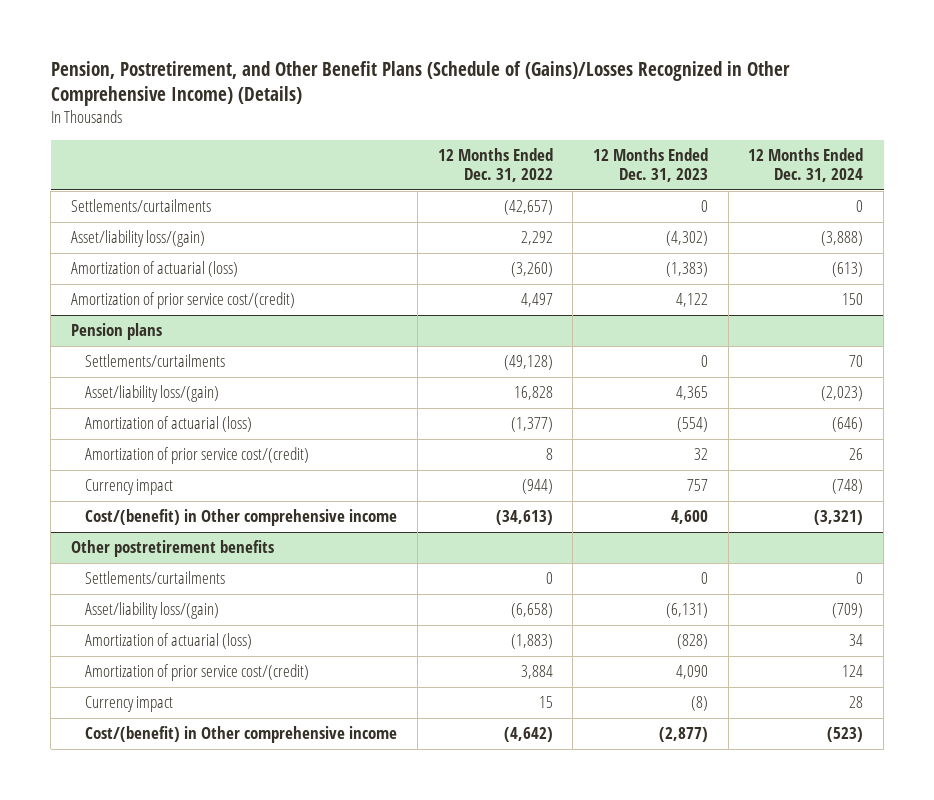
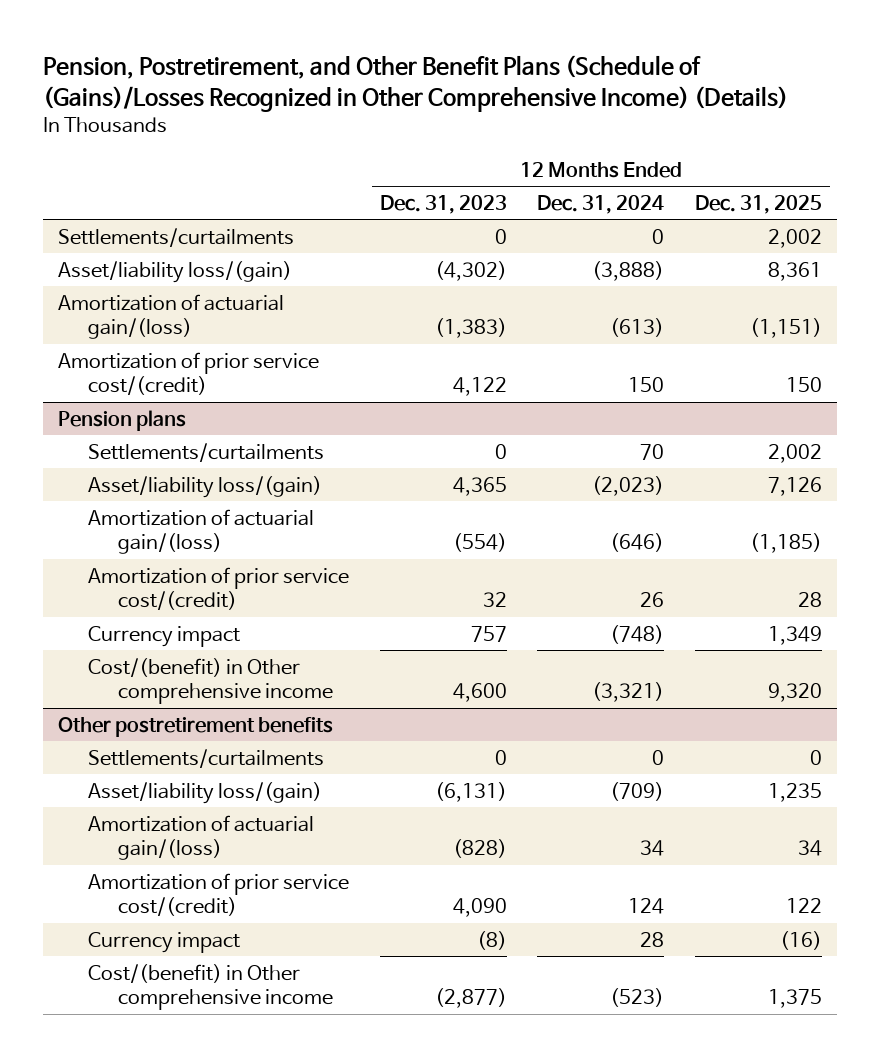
[437,148,553,182] 12 Months Ended Dec. 31, 2022 -> none
none -> [695,194,823,214] Dec. 31, 2025
[71,261,239,278] Amortization of actuarial (loss) -> [58,293,285,340] Amortization of actuarial gain/(loss)
[85,416,253,433] Amortization of actuarial (loss) -> [88,508,315,555] Amortization of actuarial gain/(loss)
[85,633,253,650] Amortization of actuarial (loss) -> [88,814,315,861] Amortization of actuarial gain/(loss)

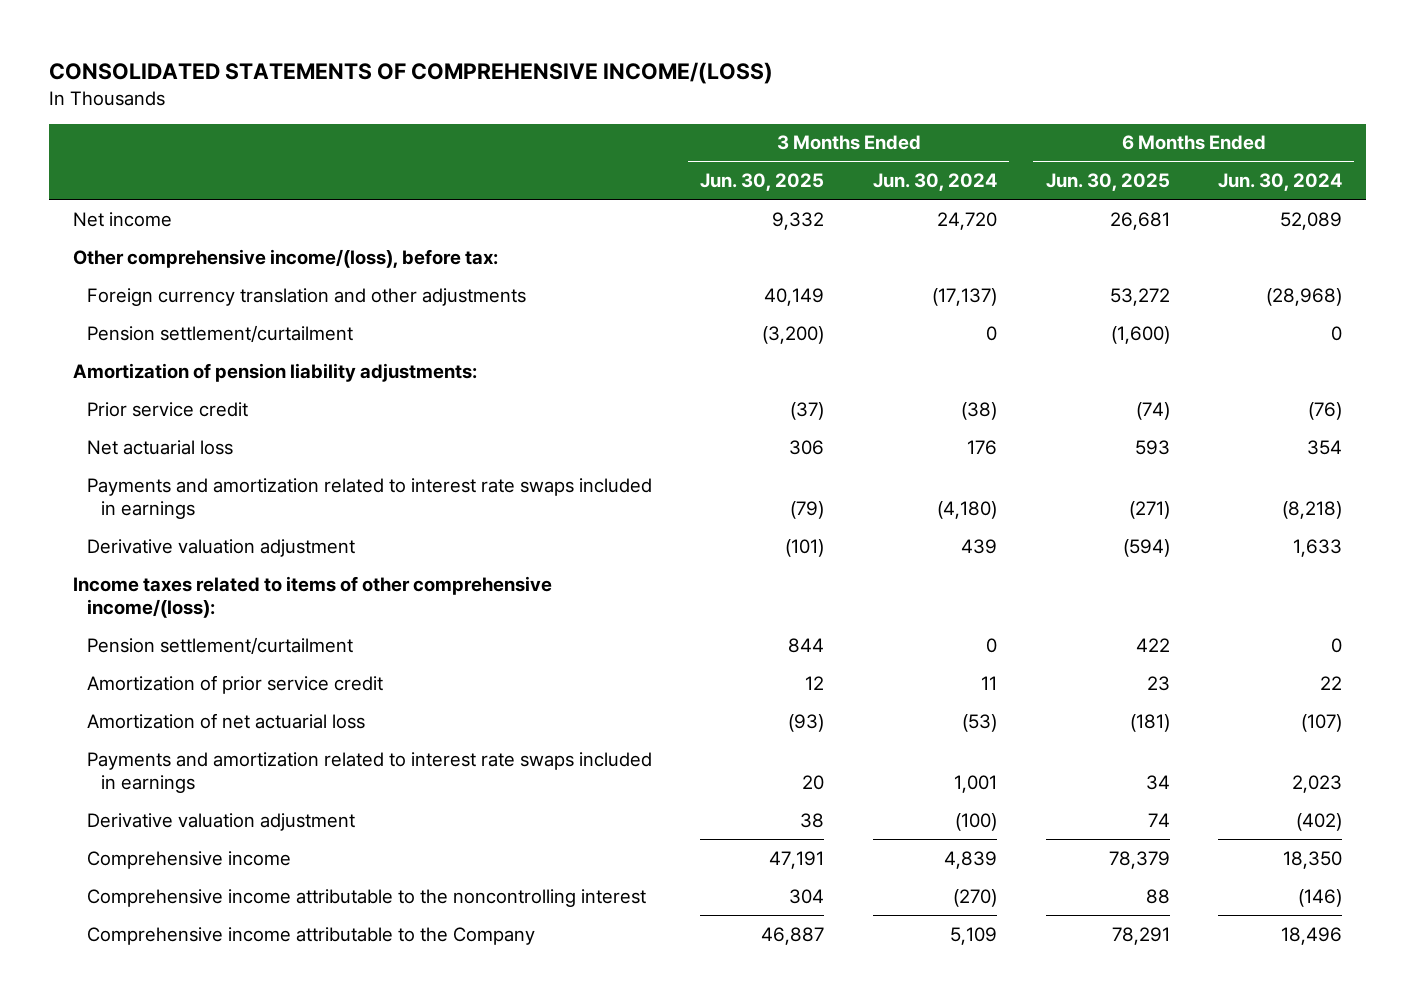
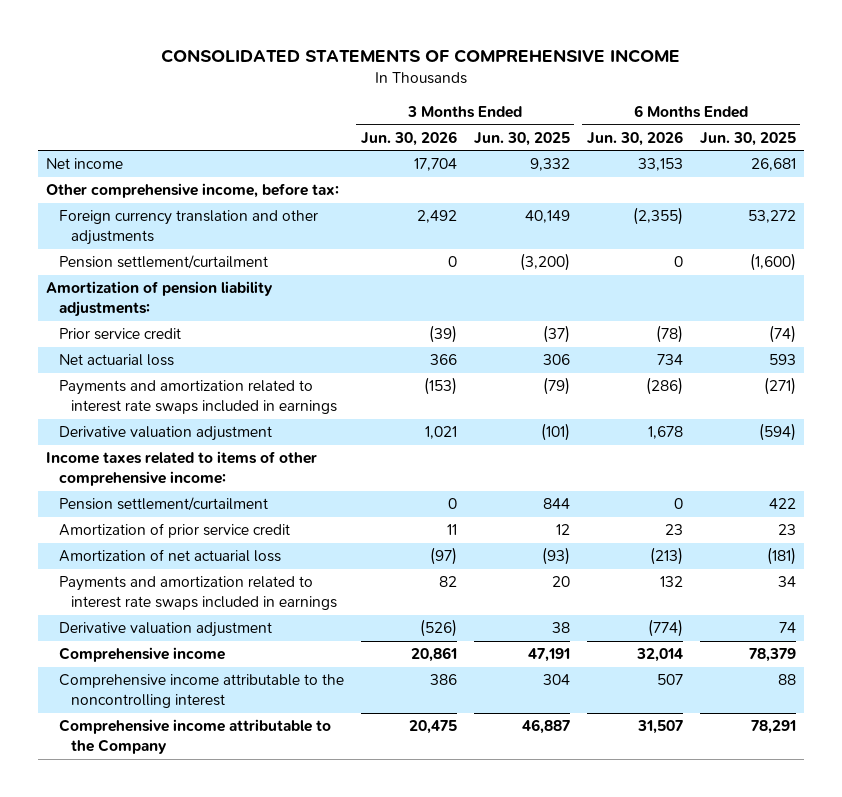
[48,61,773,84] CONSOLIDATED STATEMENTS OF COMPREHENSIVE INCOME/(LOSS) -> [160,48,680,63] CONSOLIDATED STATEMENTS OF COMPREHENSIVE INCOME
[872,173,997,192] Jun. 30, 2024 -> none
[1218,173,1343,192] Jun. 30, 2024 -> none
none -> [360,130,457,146] Jun. 30, 2026
none -> [586,130,683,146] Jun. 30, 2026
[73,248,499,268] Other comprehensive income/(loss), before tax: -> [46,183,340,199] Other comprehensive income, before tax:
[73,575,553,618] Income taxes related to items of other comprehensive income/(loss): -> [46,451,318,487] Income taxes related to items of other comprehensive income:

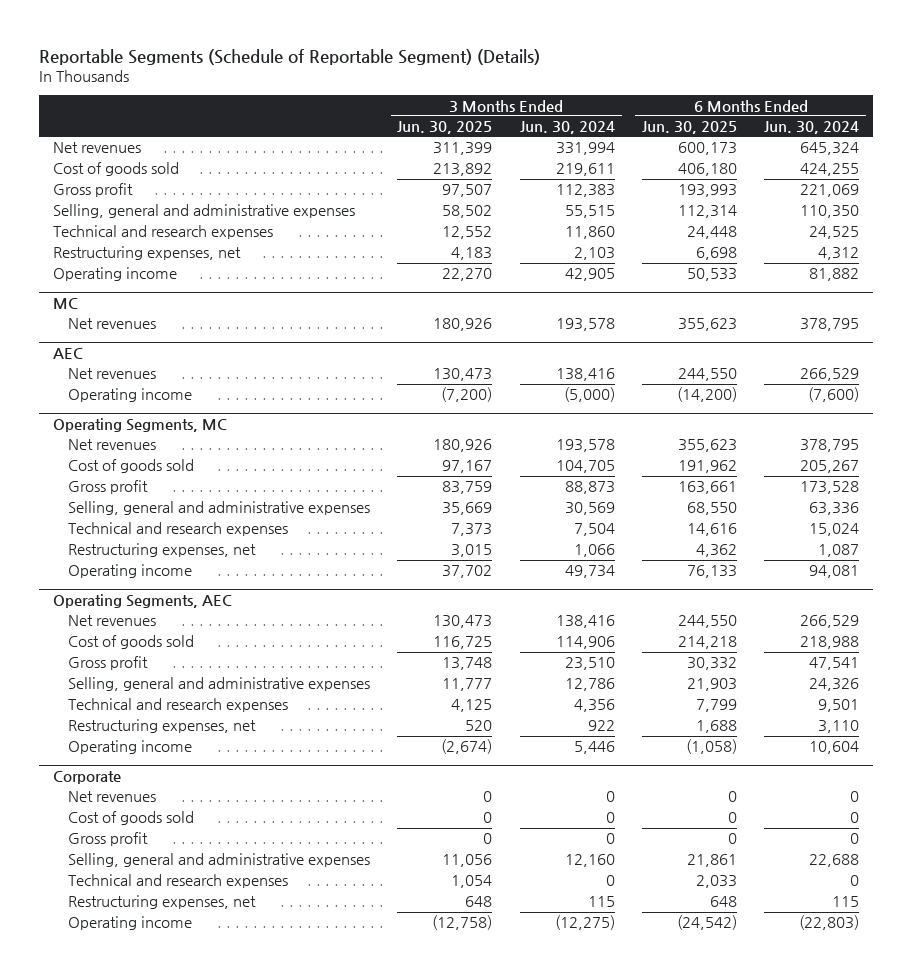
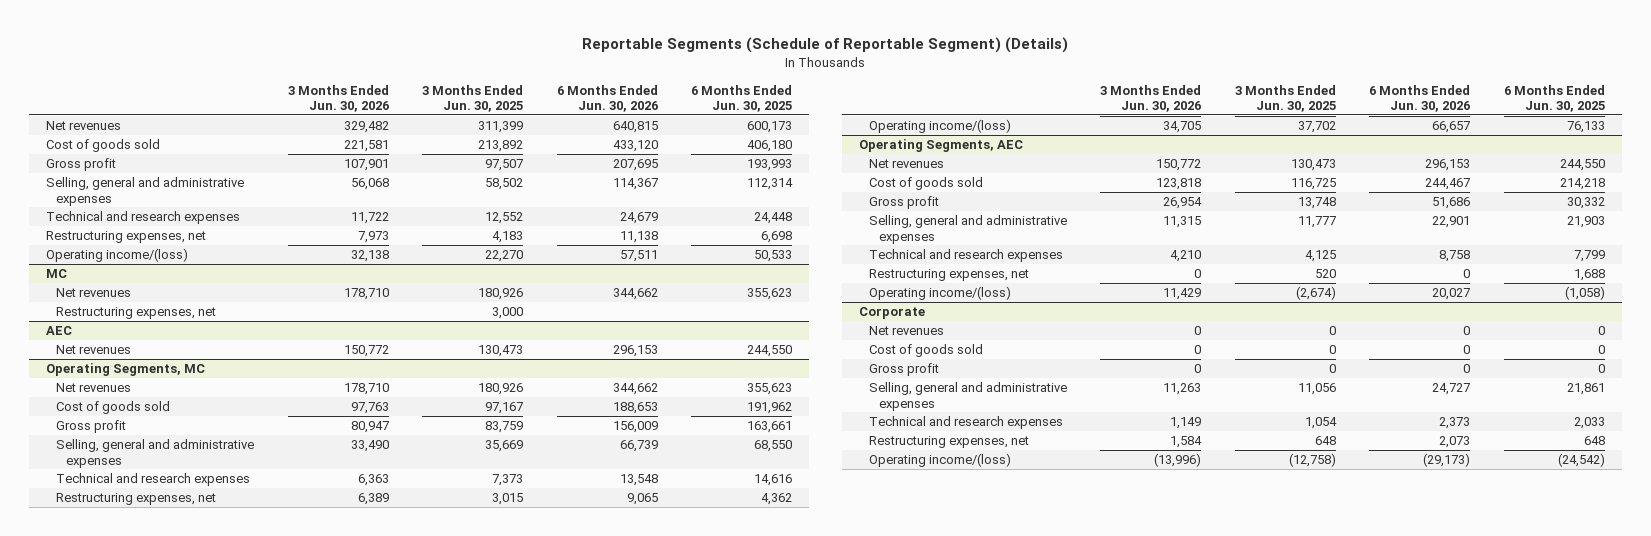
[519,121,615,135] Jun. 30, 2024 -> none
[764,121,860,135] Jun. 30, 2024 -> none
none -> [287,84,389,112] 3 Months Ended Jun. 30, 2026
none -> [556,84,658,112] 6 Months Ended Jun. 30, 2026
[52,267,177,282] Operating income -> [45,248,188,263] Operating income/(loss)
none -> [55,307,216,320] Restructuring expenses, net
[68,388,193,403] Operating income -> none
[68,564,193,579] Operating income -> [868,119,1011,134] Operating income/(loss)
[68,740,193,755] Operating income -> [868,286,1011,301] Operating income/(loss)
[68,916,193,931] Operating income -> [868,453,1011,468] Operating income/(loss)

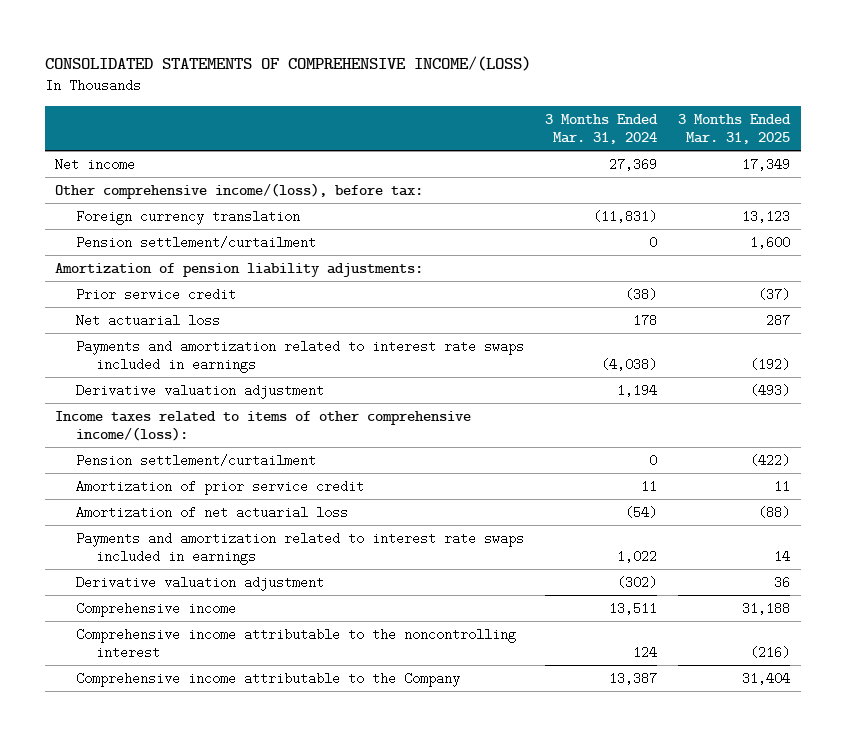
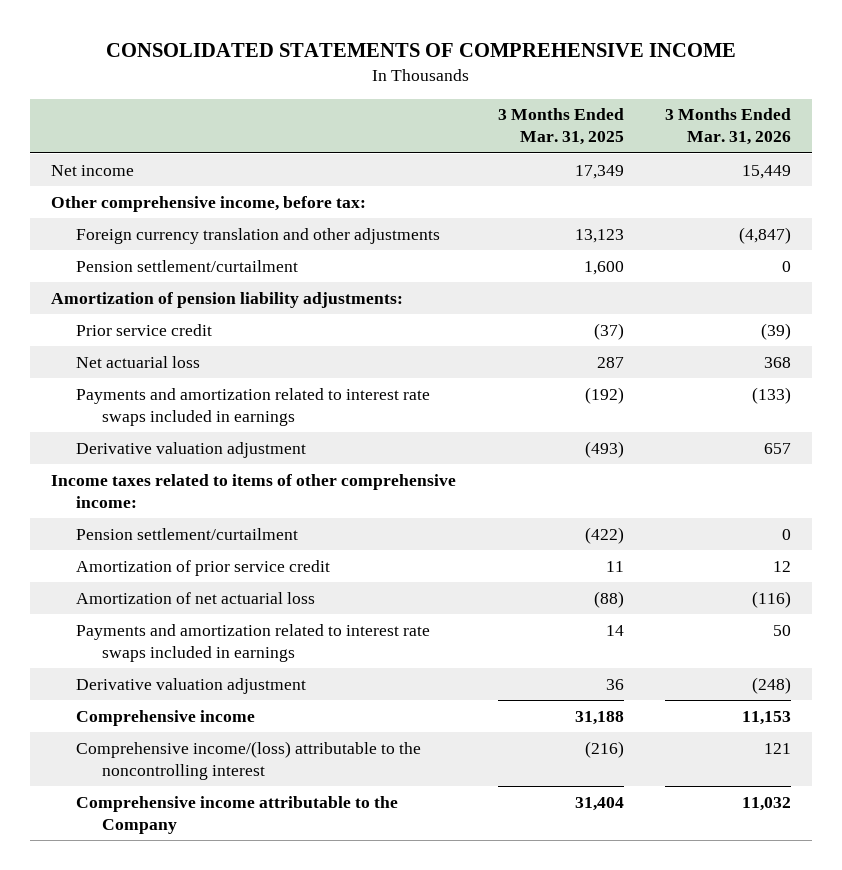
[44,56,531,72] CONSOLIDATED STATEMENTS OF COMPREHENSIVE INCOME/(LOSS) -> [106,43,737,58] CONSOLIDATED STATEMENTS OF COMPREHENSIVE INCOME
[545,113,659,145] 3 Months Ended Mar. 31, 2024 -> none
none -> [665,108,792,146] 3 Months Ended Mar. 31, 2026
[55,182,424,199] Other comprehensive income/(loss), before tax: -> [50,195,366,212] Other comprehensive income, before tax:
[75,209,300,225] Foreign currency translation -> [76,227,441,244] Foreign currency translation and other adjustments
[55,410,472,442] Income taxes related to items of other comprehensive income/(loss): -> [50,473,456,508] Income taxes related to items of other comprehensive income:
[75,627,516,660] Comprehensive income attributable to the noncontrolling interest -> [76,740,422,780] Comprehensive income/(loss) attributable to the noncontrolling interest

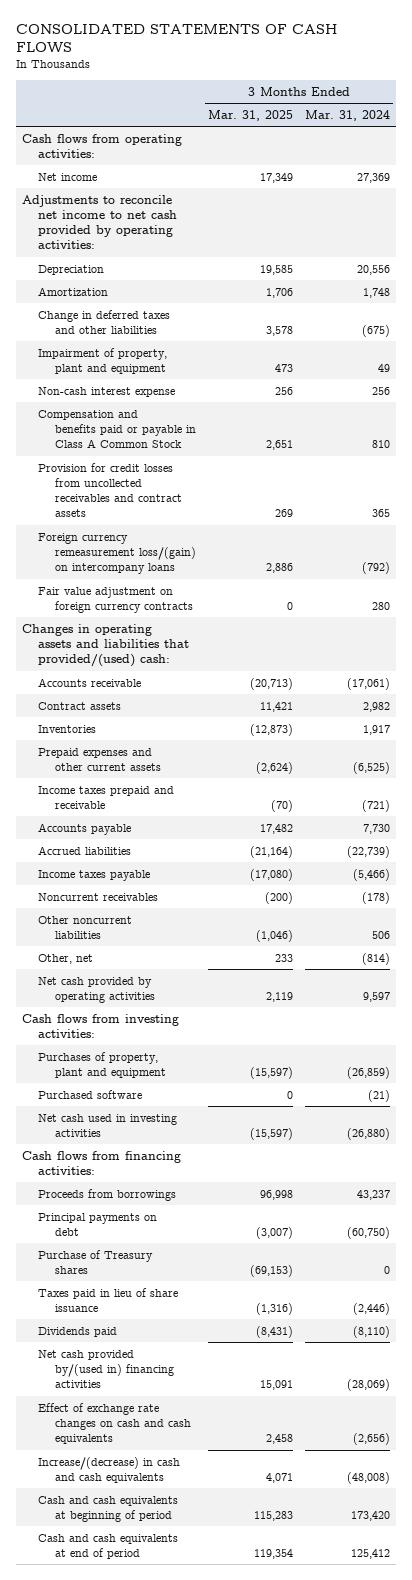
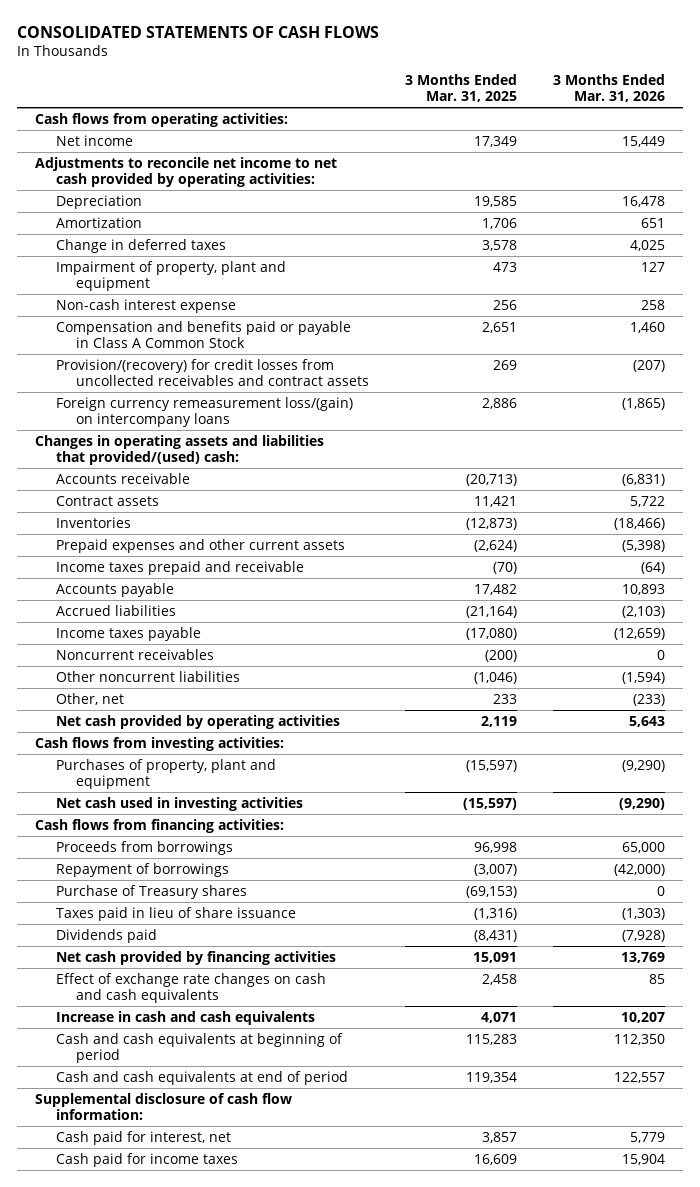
[305,109,391,121] Mar. 31, 2024 -> none
none -> [552,73,665,103] 3 Months Ended Mar. 31, 2026
[38,309,171,334] Change in deferred taxes and other liabilities -> [55,238,226,253] Change in deferred taxes
[38,462,183,518] Provision for credit losses from uncollected receivables and contract assets -> [55,358,370,386] Provision/(recovery) for credit losses from uncollected receivables and contract assets
[38,586,194,613] Fair value adjustment on foreign currency contracts -> none
[38,1089,143,1099] Purchased software -> none
[38,1212,158,1236] Principal payments on debt -> [55,862,229,877] Repayment of borrowings
[38,1349,175,1389] Net cash provided by/(used in) financing activities -> [55,950,336,965] Net cash provided by financing activities
[38,1456,181,1483] Increase/(decrease) in cash and cash equivalents -> [55,1010,315,1025] Increase in cash and cash equivalents
none -> [34,1092,292,1120] Supplemental disclosure of cash flow information:
none -> [55,1130,231,1145] Cash paid for interest, net
none -> [55,1152,238,1167] Cash paid for income taxes

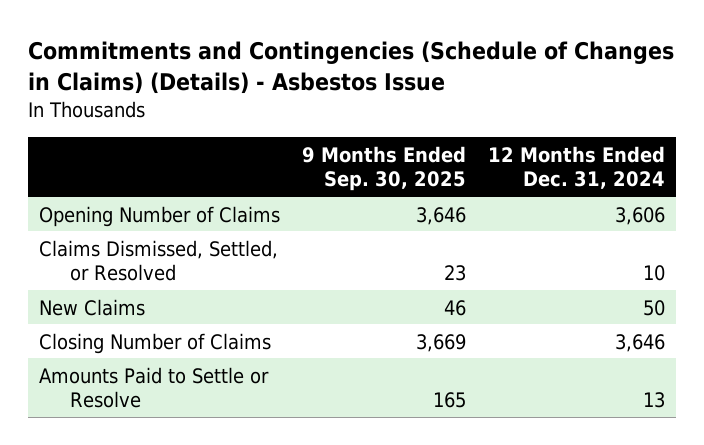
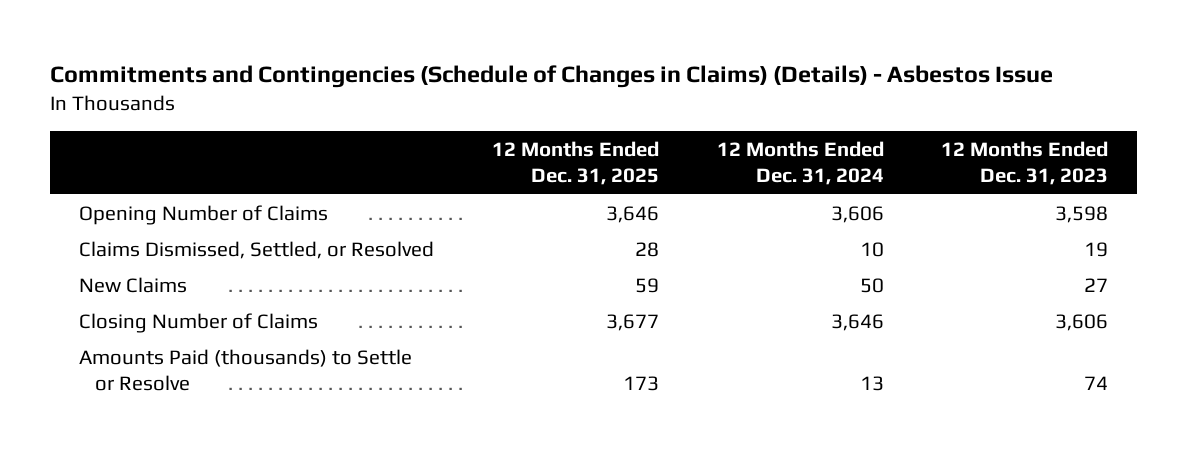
[301,145,466,192] 9 Months Ended Sep. 30, 2025 -> none
none -> [491,140,659,186] 12 Months Ended Dec. 31, 2025
none -> [941,140,1109,186] 12 Months Ended Dec. 31, 2023
[38,366,269,409] Amounts Paid to Settle or Resolve -> [79,348,413,392] Amounts Paid (thousands) to Settle or Resolve

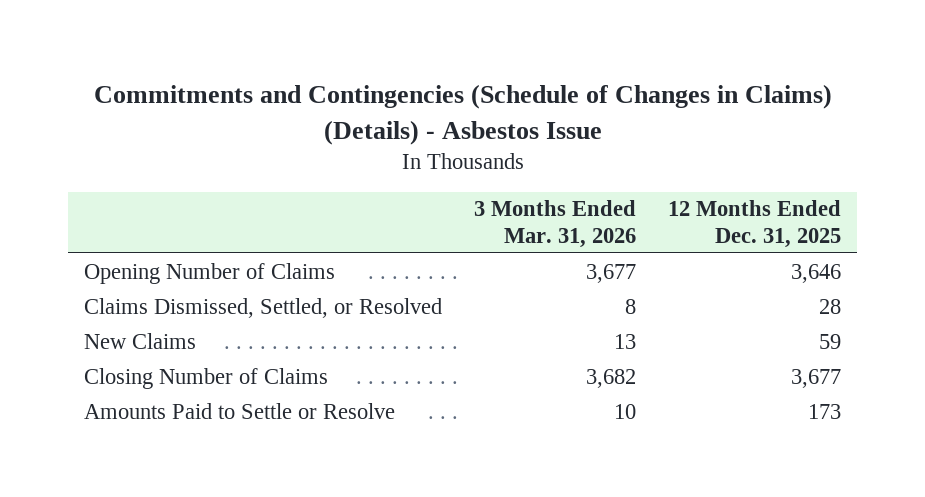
[716,140,884,186] 12 Months Ended Dec. 31, 2024 -> none
[941,140,1109,186] 12 Months Ended Dec. 31, 2023 -> none
none -> [474,200,637,249] 3 Months Ended Mar. 31, 2026
[79,348,413,392] Amounts Paid (thousands) to Settle or Resolve -> [84,402,396,419] Amounts Paid to Settle or Resolve

